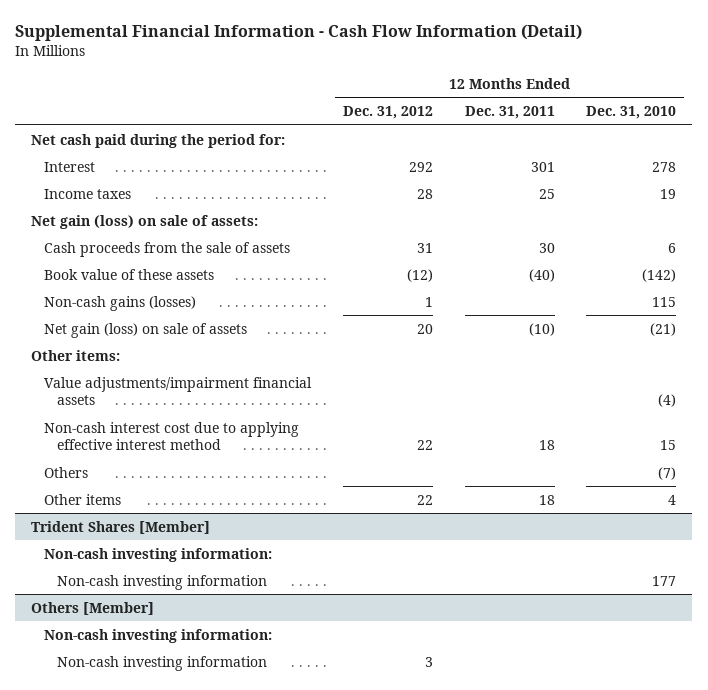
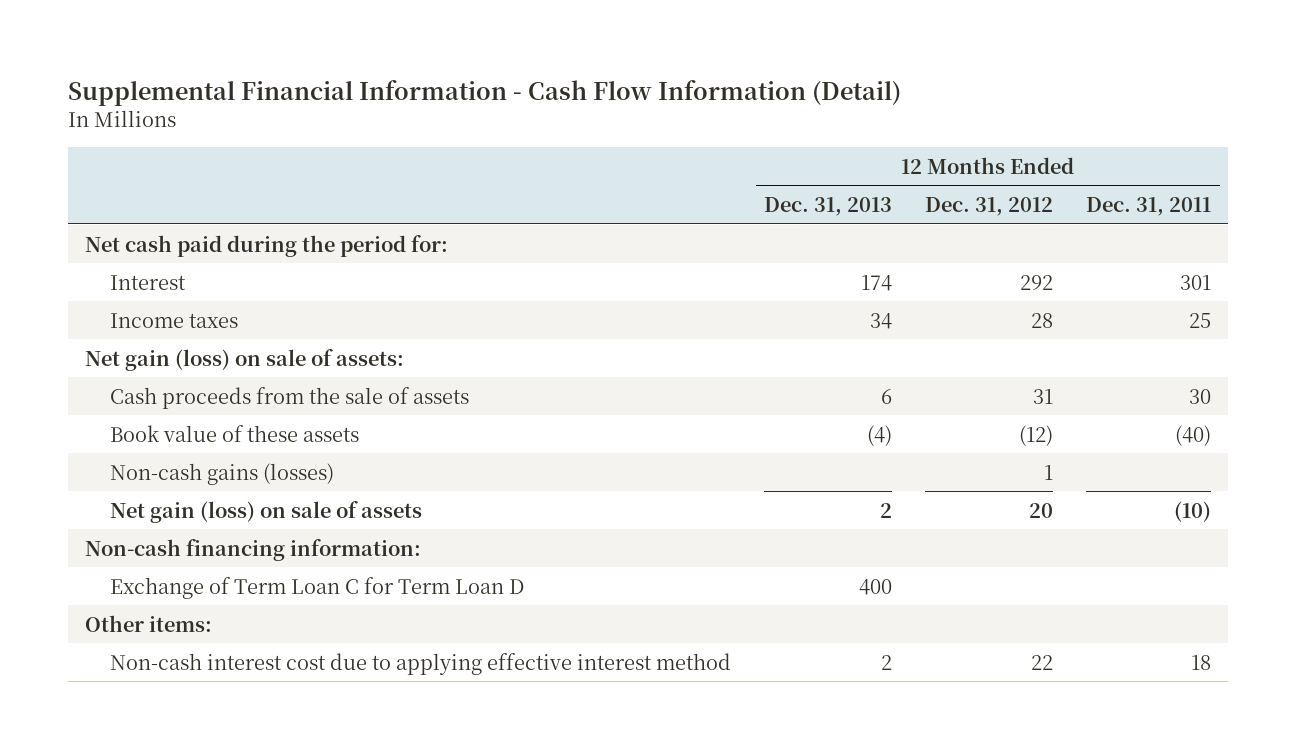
[586,106,677,120] Dec. 31, 2010 -> none
none -> [764,197,893,217] Dec. 31, 2013
none -> [84,538,421,561] Non-cash financing information:
none -> [110,576,525,599] Exchange of Term Loan C for Term Loan D
[44,376,313,405] Value adjustments/impairment financial assets -> none
[44,466,89,478] Others -> none
[44,493,122,505] Other items -> none
[31,520,211,534] Trident Shares [Member] -> none
[44,547,273,562] Non-cash investing information: -> none
[57,574,268,590] Non-cash investing information -> none
[31,601,155,615] Others [Member] -> none
[44,628,273,643] Non-cash investing information: -> none
[57,655,268,671] Non-cash investing information -> none

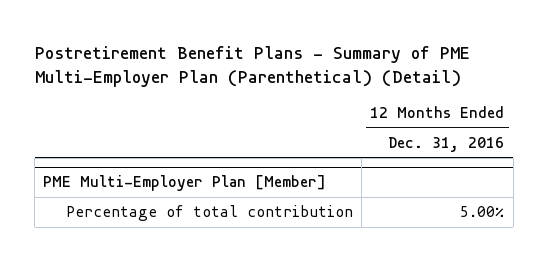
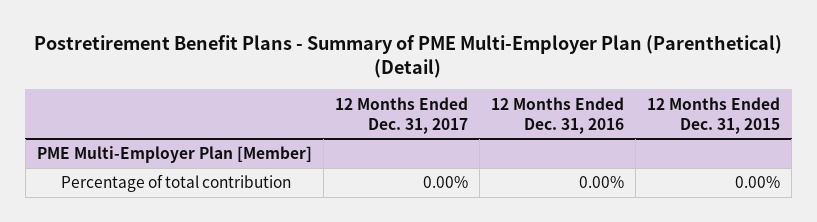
none -> [334,96,468,134] 12 Months Ended Dec. 31, 2017
none -> [647,96,781,134] 12 Months Ended Dec. 31, 2015
[460,206,505,218] 5.00% -> [578,176,624,189] 0.00%

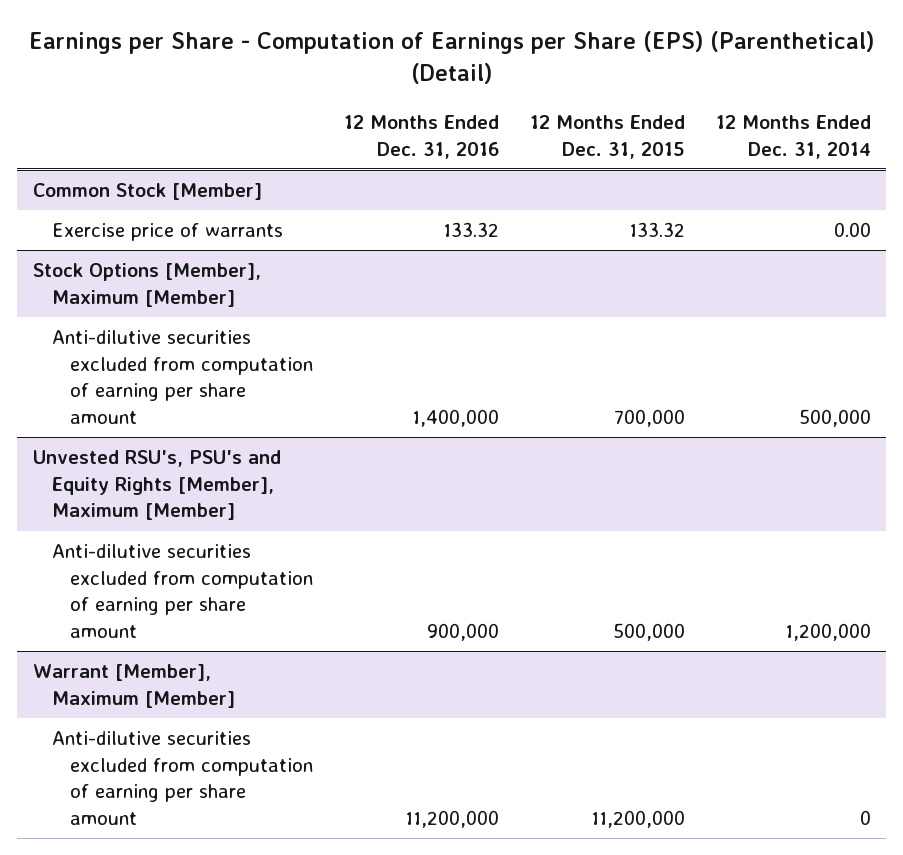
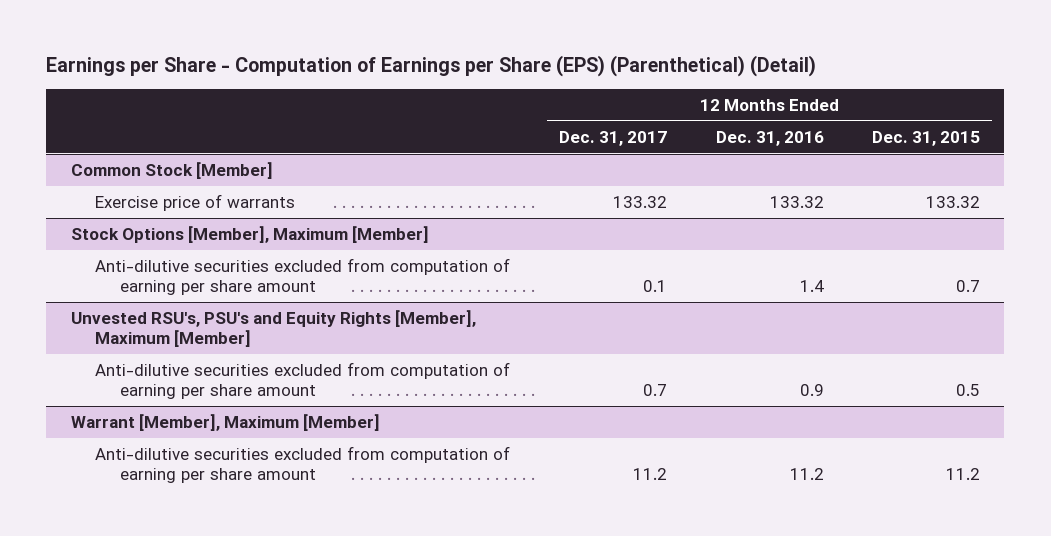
[715,115,871,159] 12 Months Ended Dec. 31, 2014 -> none
none -> [558,130,667,146] Dec. 31, 2017
[412,409,500,428] 1,400,000 -> [799,280,824,293] 1.4
[613,409,685,428] 700,000 -> [956,280,981,293] 0.7
[427,623,500,642] 900,000 -> [799,384,824,397] 0.9
[612,623,685,642] 500,000 -> [956,384,981,397] 0.5
[405,810,500,829] 11,200,000 -> [789,468,824,481] 11.2
[590,810,685,829] 11,200,000 -> [946,468,981,481] 11.2

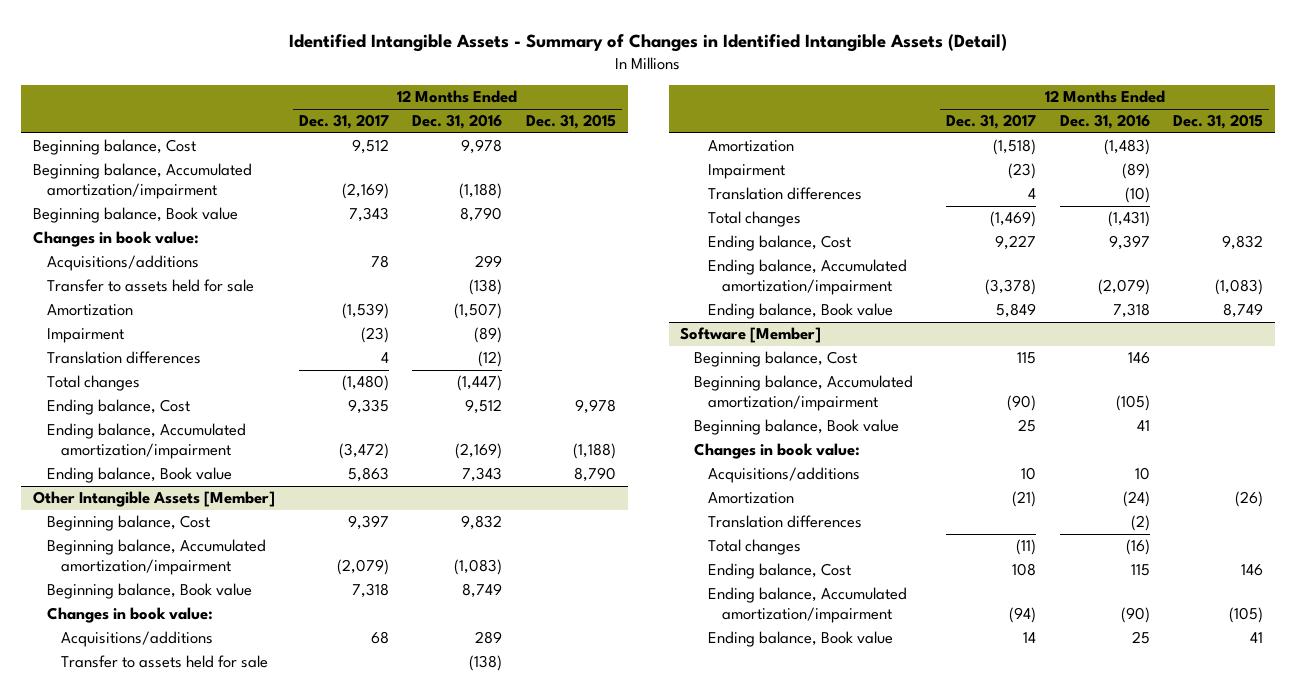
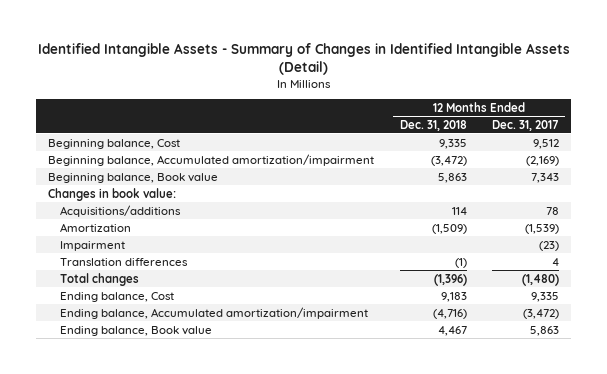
[412,114,503,130] Dec. 31, 2016 -> none
[526,114,617,130] Dec. 31, 2015 -> none
none -> [399,119,467,131] Dec. 31, 2018
[46,279,254,293] Transfer to assets held for sale -> none
[33,491,276,508] Other Intangible Assets [Member] -> none
[46,515,210,532] Beginning balance, Cost -> none
[46,539,266,576] Beginning balance, Accumulated amortization/impairment -> none
[46,583,252,600] Beginning balance, Book value -> none
[46,607,213,624] Changes in book value: -> none
[60,631,213,648] Acquisitions/additions -> none
[60,655,268,669] Transfer to assets held for sale -> none
[707,140,794,153] Amortization -> none
[707,164,785,180] Impairment -> none
[707,187,862,201] Translation differences -> none
[707,211,801,228] Total changes -> none
[707,235,851,252] Ending balance, Cost -> none
[707,259,907,296] Ending balance, Accumulated amortization/impairment -> none
[707,303,893,320] Ending balance, Book value -> none
[680,327,822,344] Software [Member] -> none
[694,351,858,368] Beginning balance, Cost -> none
[694,375,914,412] Beginning balance, Accumulated amortization/impairment -> none
[694,419,900,436] Beginning balance, Book value -> none
[694,443,861,460] Changes in book value: -> none
[707,467,860,484] Acquisitions/additions -> none
[707,492,794,505] Amortization -> none
[707,515,862,529] Translation differences -> none
[707,539,801,556] Total changes -> none
[707,563,851,580] Ending balance, Cost -> none
[707,587,907,624] Ending balance, Accumulated amortization/impairment -> none
[707,631,893,648] Ending balance, Book value -> none

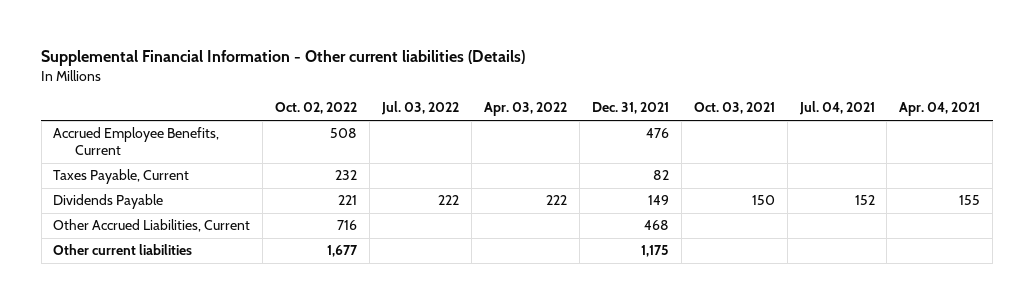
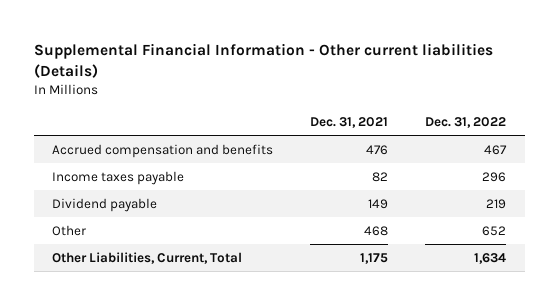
[275,102,358,115] Oct. 02, 2022 -> none
[381,101,460,116] Jul. 03, 2022 -> none
[483,102,567,117] Apr. 03, 2022 -> none
[693,102,775,115] Oct. 03, 2021 -> none
[798,101,875,116] Jul. 04, 2021 -> none
[899,102,981,117] Apr. 04, 2021 -> none
none -> [425,116,507,128] Dec. 31, 2022
[53,127,220,155] Accrued Employee Benefits, Current -> [52,143,274,158] Accrued compensation and benefits
[53,169,190,185] Taxes Payable, Current -> [52,170,185,185] Income taxes payable
[53,194,164,210] Dividends Payable -> [52,197,158,212] Dividend payable
[53,219,251,233] Other Accrued Liabilities, Current -> [52,224,87,236] Other
[53,244,193,256] Other current liabilities -> [52,251,243,264] Other Liabilities, Current, Total

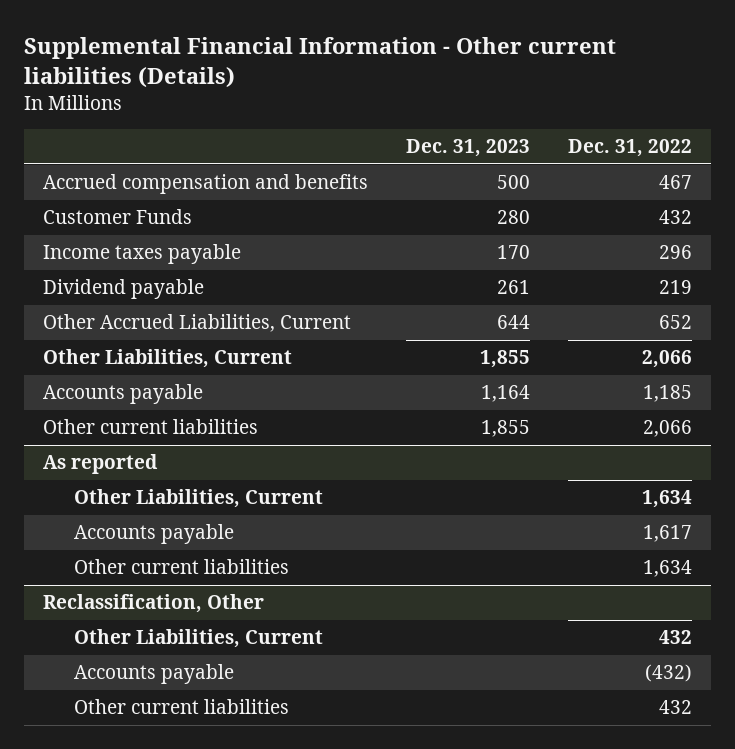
[310,116,389,128] Dec. 31, 2021 -> none
none -> [406,139,531,158] Dec. 31, 2023
none -> [43,209,193,225] Customer Funds
[52,224,87,236] Other -> [43,314,352,333] Other Accrued Liabilities, Current
[52,251,243,264] Other Liabilities, Current, Total -> [43,349,293,369] Other Liabilities, Current
[474,252,507,264] 1,634 -> [642,350,693,369] 2,066
none -> [43,384,204,405] Accounts payable
none -> [43,419,259,435] Other current liabilities
none -> [43,454,159,475] As reported
none -> [73,489,323,509] Other Liabilities, Current
none -> [73,524,234,545] Accounts payable
none -> [73,559,289,575] Other current liabilities
none -> [43,594,265,614] Reclassification, Other
none -> [73,629,323,649] Other Liabilities, Current
none -> [73,664,234,685] Accounts payable
none -> [73,699,289,715] Other current liabilities

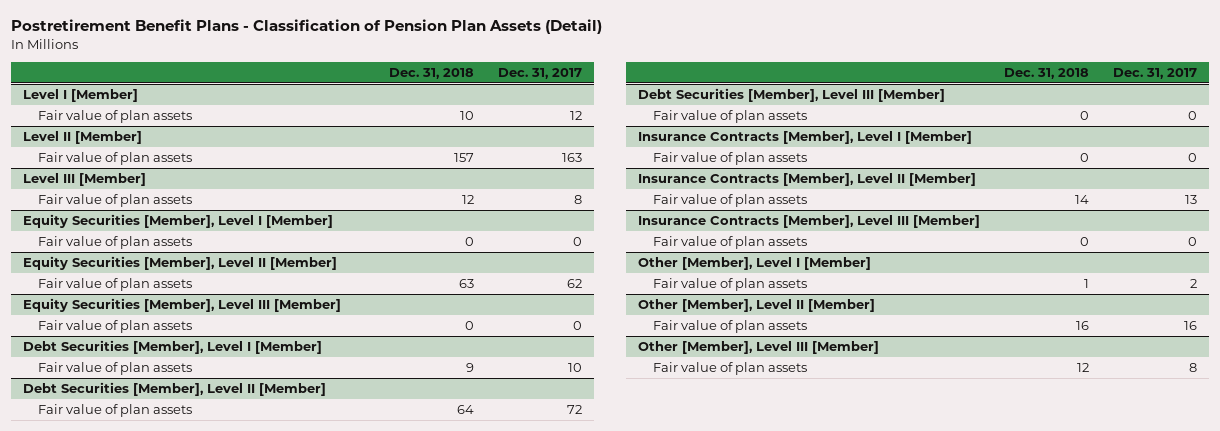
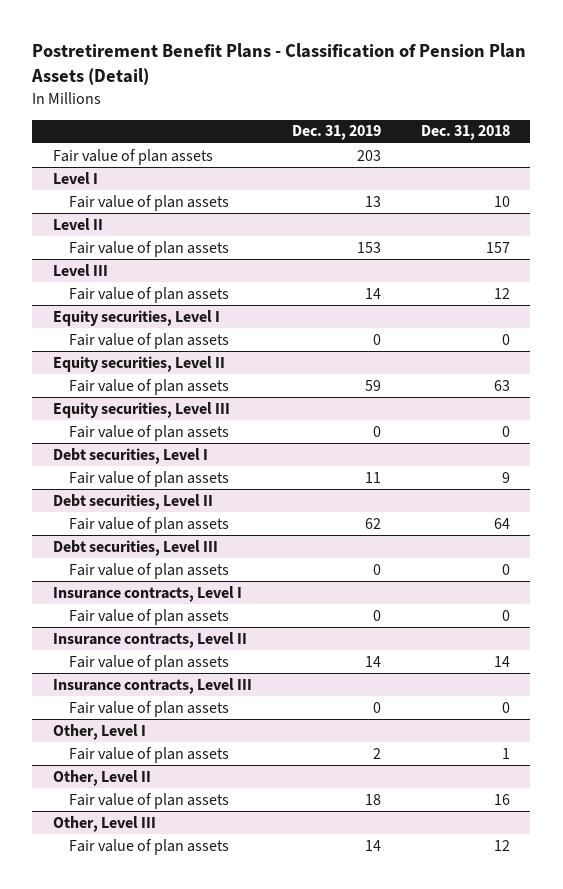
[498,67,583,79] Dec. 31, 2017 -> none
none -> [291,125,381,141] Dec. 31, 2019
none -> [52,148,213,165] Fair value of plan assets
[23,89,139,103] Level I [Member] -> [52,171,98,184] Level I
[23,131,143,145] Level II [Member] -> [52,217,103,230] Level II
[23,173,147,187] Level III [Member] -> [52,263,108,276] Level III
[23,214,334,229] Equity Securities [Member], Level I [Member] -> [52,309,220,326] Equity securities, Level I
[23,256,338,271] Equity Securities [Member], Level II [Member] -> [52,355,225,372] Equity securities, Level II
[23,298,342,313] Equity Securities [Member], Level III [Member] -> [52,401,230,418] Equity securities, Level III
[23,340,323,355] Debt Securities [Member], Level I [Member] -> [52,447,208,464] Debt securities, Level I
[23,382,327,397] Debt Securities [Member], Level II [Member] -> [52,493,213,510] Debt securities, Level II
[638,88,946,103] Debt Securities [Member], Level III [Member] -> [52,539,218,556] Debt securities, Level III
[638,131,973,145] Insurance Contracts [Member], Level I [Member] -> [52,585,242,602] Insurance contracts, Level I
[638,173,977,187] Insurance Contracts [Member], Level II [Member] -> [52,631,247,648] Insurance contracts, Level II
[638,215,981,229] Insurance Contracts [Member], Level III [Member] -> [52,677,252,694] Insurance contracts, Level III
[638,257,872,271] Other [Member], Level I [Member] -> [52,723,146,740] Other, Level I
[638,299,876,313] Other [Member], Level II [Member] -> [52,769,151,786] Other, Level II
[638,341,880,355] Other [Member], Level III [Member] -> [52,815,156,832] Other, Level III

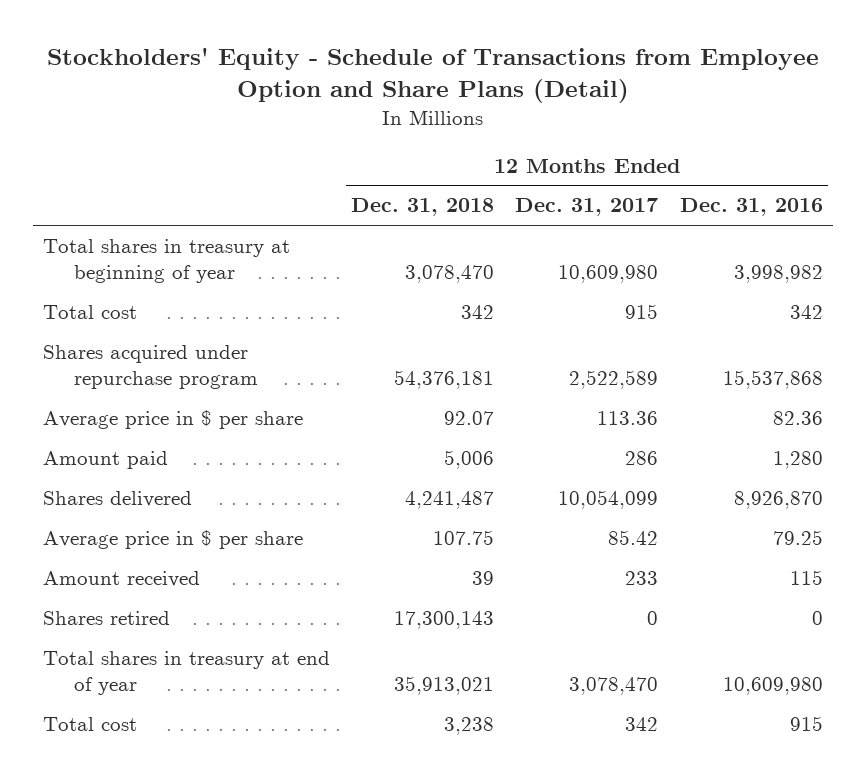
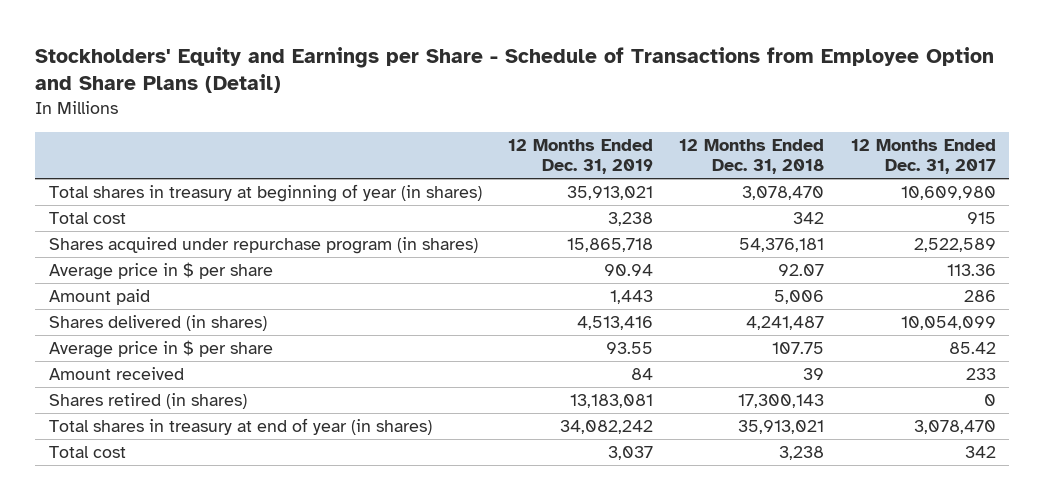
[46,46,819,104] Stockholders' Equity - Schedule of Transactions from Employee Option and Share Plans (Detail) -> [35,46,995,94] Stockholders' Equity and Earnings per Share - Schedule of Transactions from Employee Option and Share Plans (Detail)
[679,198,823,217] Dec. 31, 2016 -> none
none -> [507,138,653,175] 12 Months Ended Dec. 31, 2019
[43,238,291,284] Total shares in treasury at beginning of year -> [48,183,482,202] Total shares in treasury at beginning of year (in shares)
[43,344,259,390] Shares acquired under repurchase program -> [48,236,478,254] Shares acquired under repurchase program (in shares)
[43,490,193,507] Shares delivered -> [48,314,267,331] Shares delivered (in shares)
[43,610,171,625] Shares retired -> [48,392,247,409] Shares retired (in shares)
[43,650,331,696] Total shares in treasury at end of year -> [48,417,432,435] Total shares in treasury at end of year (in shares)

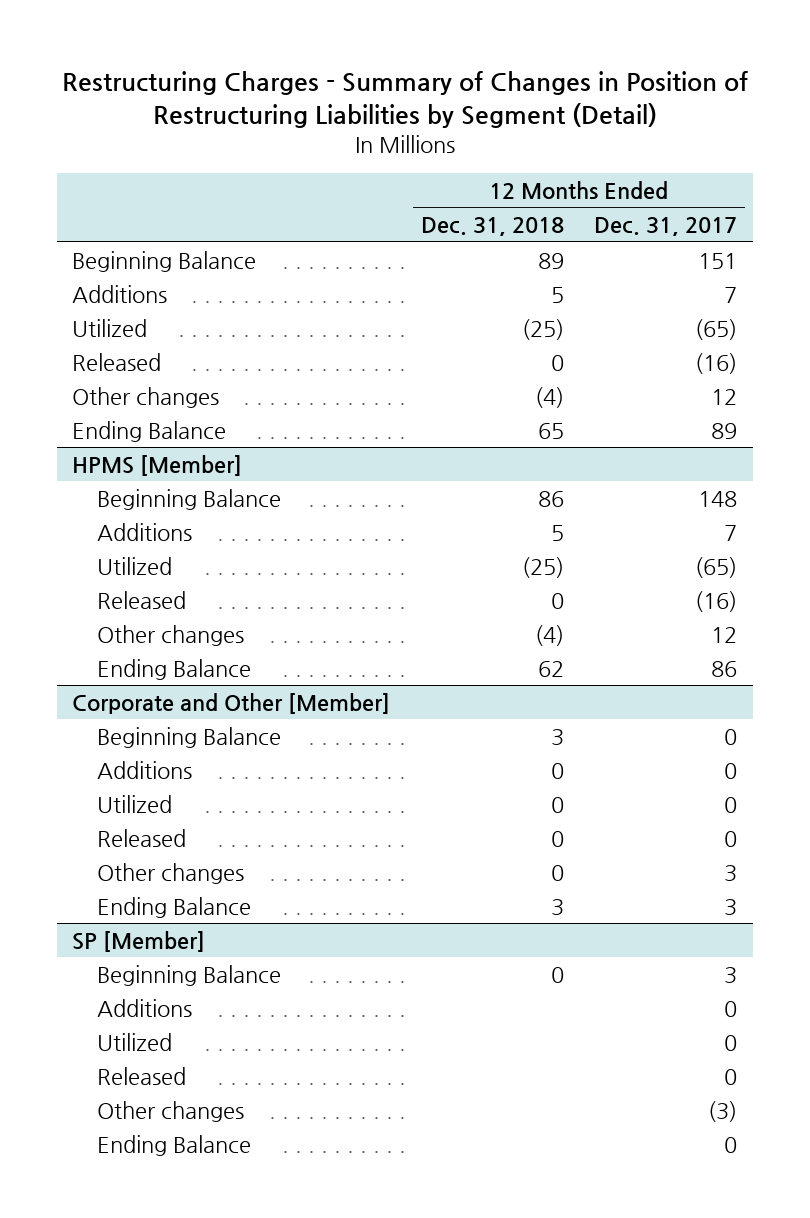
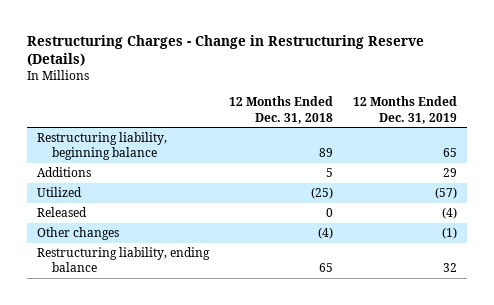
[61,71,748,129] Restructuring Charges - Summary of Changes in Position of Restructuring Liabilities by Segment (Detail) -> [27,34,425,67] Restructuring Charges - Change in Restructuring Reserve (Details)
[594,217,738,237] Dec. 31, 2017 -> none
none -> [352,96,457,124] 12 Months Ended Dec. 31, 2019
[72,284,168,303] Additions -> none
[72,318,148,337] Utilized -> none
[72,352,162,371] Released -> none
[72,386,220,408] Other changes -> none
[72,420,227,442] Ending Balance -> none
[72,454,243,476] HPMS [Member] -> none
[96,488,281,510] Beginning Balance -> none
[72,250,257,272] Beginning Balance -> [37,132,168,161] Restructuring liability, beginning balance
[72,692,391,714] Corporate and Other [Member] -> none
[96,726,281,748] Beginning Balance -> none
[96,760,192,779] Additions -> none
[96,794,172,813] Utilized -> none
[96,828,186,847] Released -> none
[96,862,244,884] Other changes -> none
[96,896,251,918] Ending Balance -> none
[72,930,206,952] SP [Member] -> none
[96,964,281,986] Beginning Balance -> none
[96,998,192,1017] Additions -> none
[96,1032,172,1051] Utilized -> none
[96,1066,186,1085] Released -> none
[96,1100,244,1122] Other changes -> none
[96,1134,251,1156] Ending Balance -> none
[96,658,251,680] Ending Balance -> [37,247,211,273] Restructuring liability, ending balance
[537,660,564,677] 62 -> [319,263,334,273] 65

